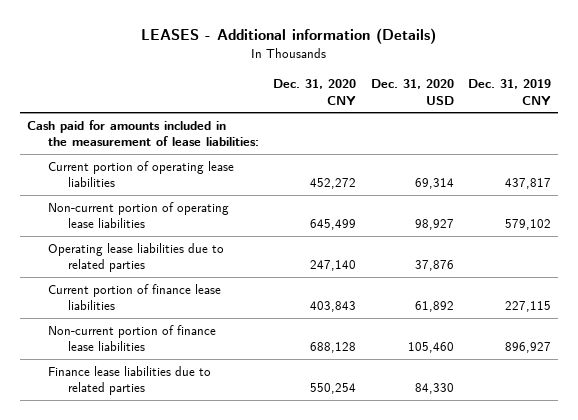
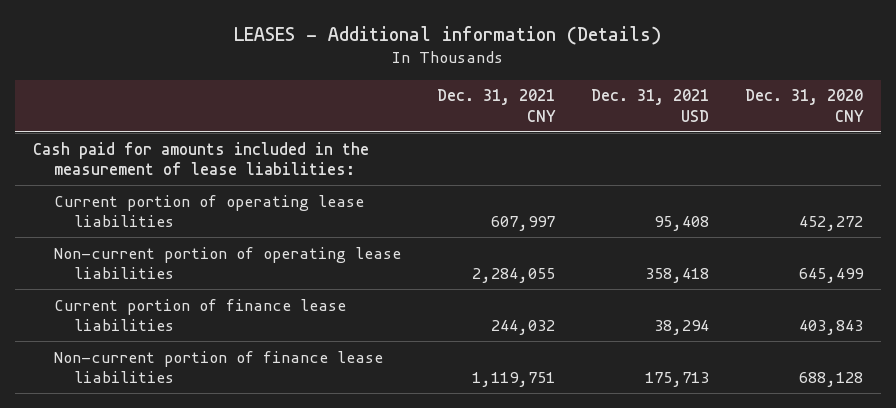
[370,79,454,105] Dec. 31, 2020 USD -> none
[468,79,552,105] Dec. 31, 2019 CNY -> none
none -> [436,89,556,122] Dec. 31, 2021 CNY
none -> [590,89,709,122] Dec. 31, 2021 USD
[47,242,224,273] Operating lease liabilities due to related parties -> none
[47,365,211,396] Finance lease liabilities due to related parties -> none

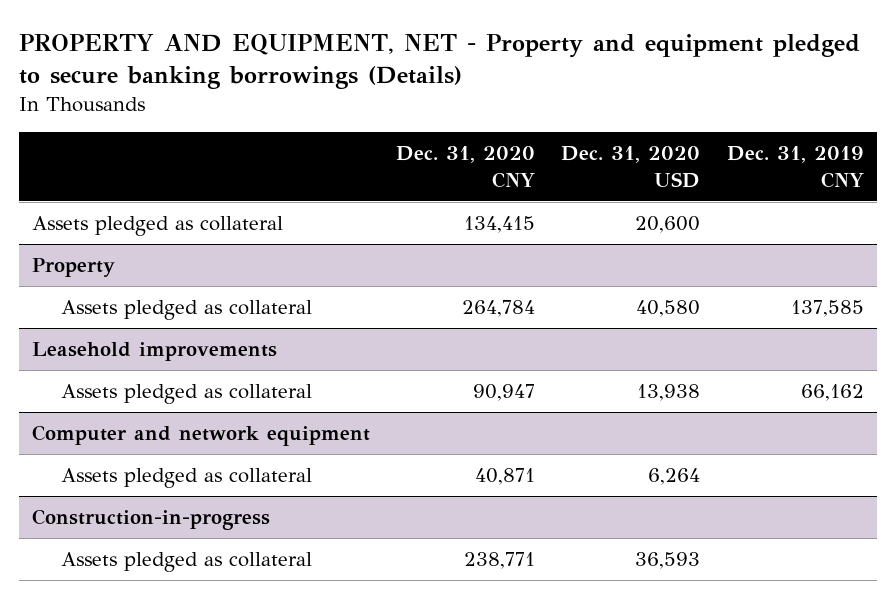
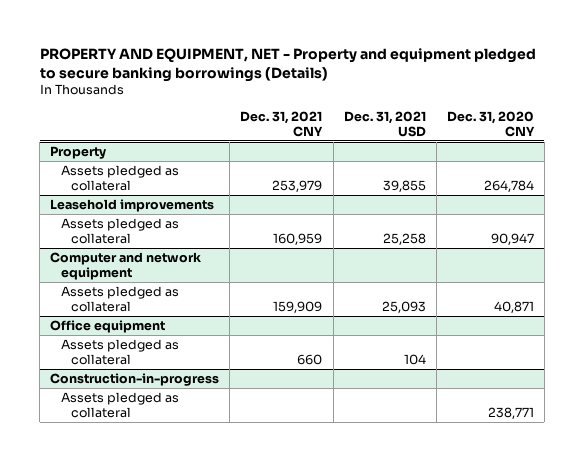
[561,146,701,189] Dec. 31, 2020 USD -> none
[726,146,864,189] Dec. 31, 2019 CNY -> none
none -> [240,110,324,137] Dec. 31, 2021 CNY
none -> [343,110,426,137] Dec. 31, 2021 USD
[32,216,284,237] Assets pledged as collateral -> none
none -> [50,320,166,334] Office equipment
none -> [60,339,179,365] Assets pledged as collateral

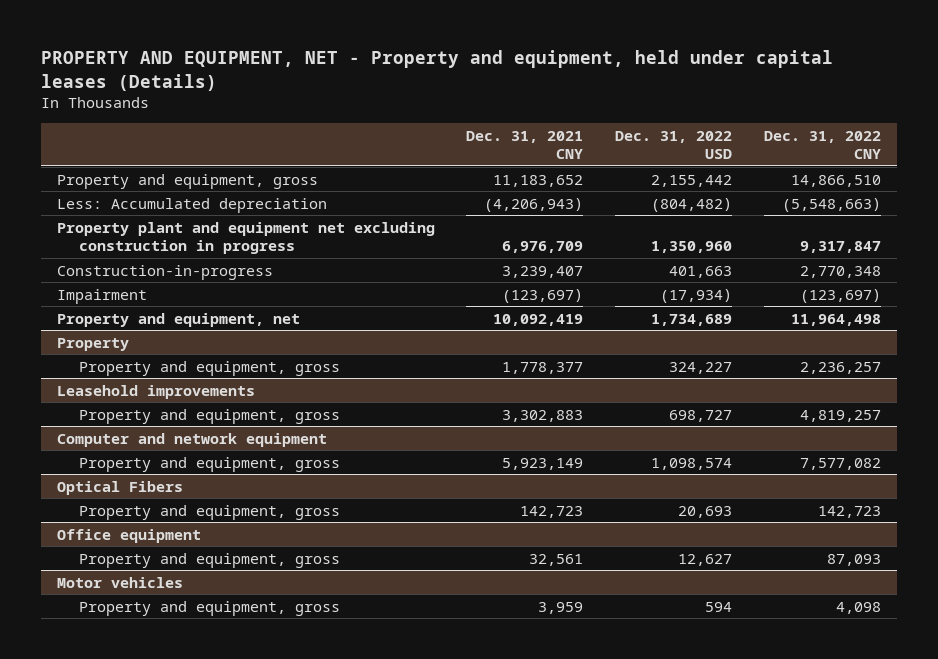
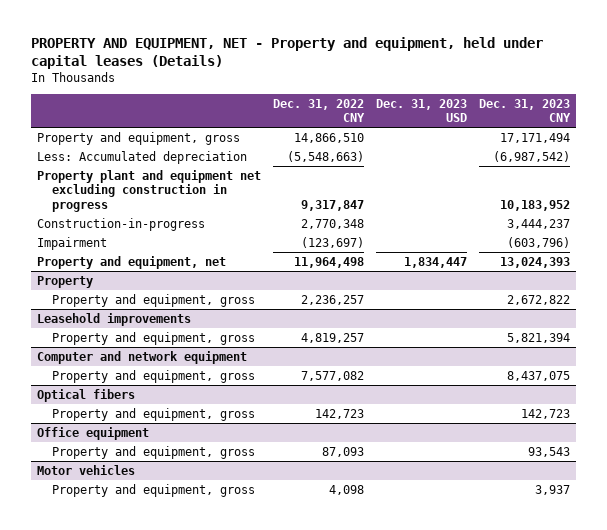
[466,130,584,159] Dec. 31, 2021 CNY -> none
[615,130,733,159] Dec. 31, 2022 USD -> none
none -> [375,98,467,122] Dec. 31, 2023 USD
none -> [479,98,572,122] Dec. 31, 2023 CNY
[56,480,183,495] Optical Fibers -> [36,388,135,402] Optical fibers

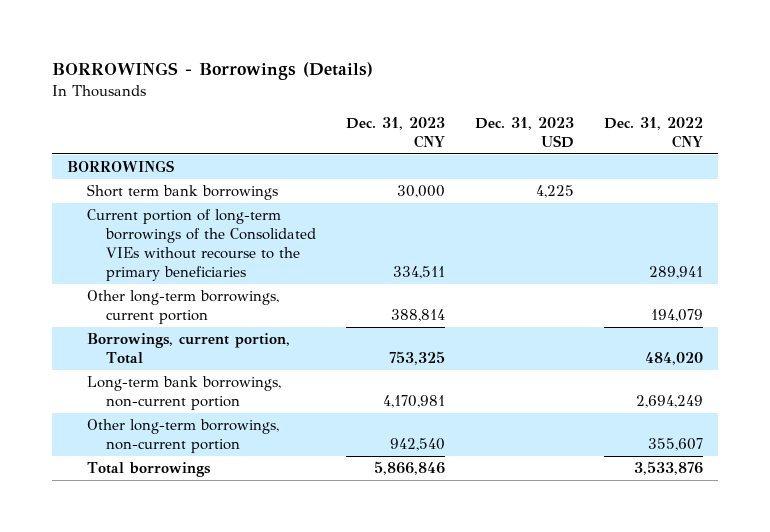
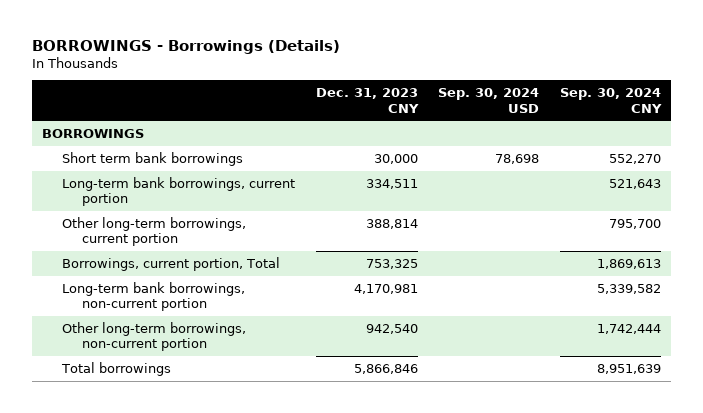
[475,117,575,149] Dec. 31, 2023 USD -> none
[604,117,704,149] Dec. 31, 2022 CNY -> none
none -> [438,88,540,113] Sep. 30, 2024 USD
none -> [559,88,662,113] Sep. 30, 2024 CNY
[86,209,317,282] Current portion of long-term borrowings of the Consolidated VIEs without recourse to the primary beneficiaries -> [62,176,296,207] Long-term bank borrowings, current portion

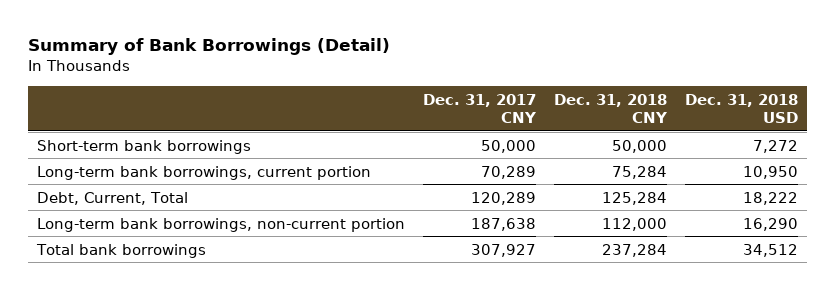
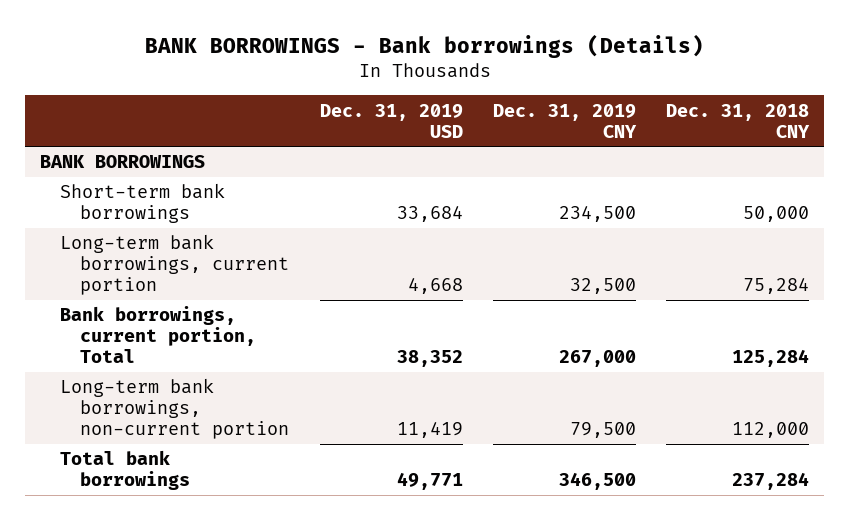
[27,38,390,56] Summary of Bank Borrowings (Detail) -> [144,34,704,59] BANK BORROWINGS - Bank borrowings (Details)
[422,93,537,124] Dec. 31, 2017 CNY -> none
[684,93,798,124] Dec. 31, 2018 USD -> none
none -> [319,103,463,138] Dec. 31, 2019 USD
none -> [492,103,637,138] Dec. 31, 2019 CNY
none -> [40,155,206,169] BANK BORROWINGS
[36,191,188,205] Debt, Current, Total -> [60,306,257,364] Bank borrowings, current portion, Total

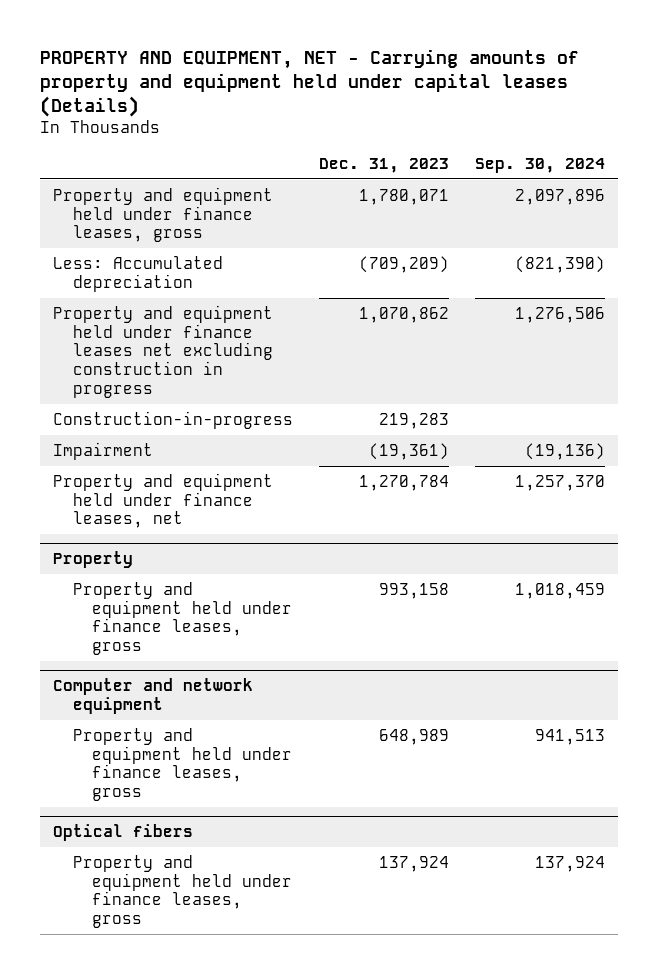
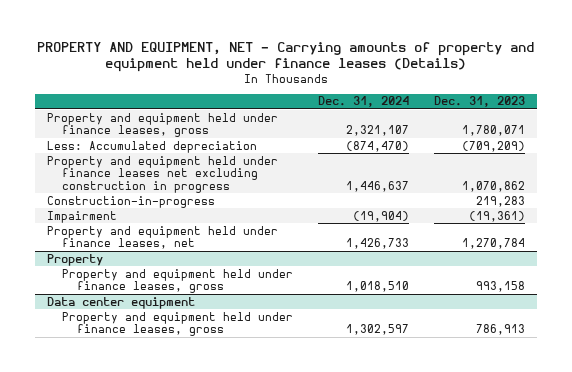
[40,49,580,117] PROPERTY AND EQUIPMENT, NET - Carrying amounts of property and equipment held under capital leases (Details) -> [36,41,534,73] PROPERTY AND EQUIPMENT, NET - Carrying amounts of property and equipment held under finance leases (Details)
[475,157,606,173] Sep. 30, 2024 -> none
none -> [317,96,409,108] Dec. 31, 2024
[53,824,194,842] Optical fibers -> none
[72,854,292,929] Property and equipment held under finance leases, gross -> none
[53,678,254,715] Computer and network equipment -> [47,296,196,309] Data center equipment
[379,728,450,745] 648,989 -> [475,324,525,336] 786,913

